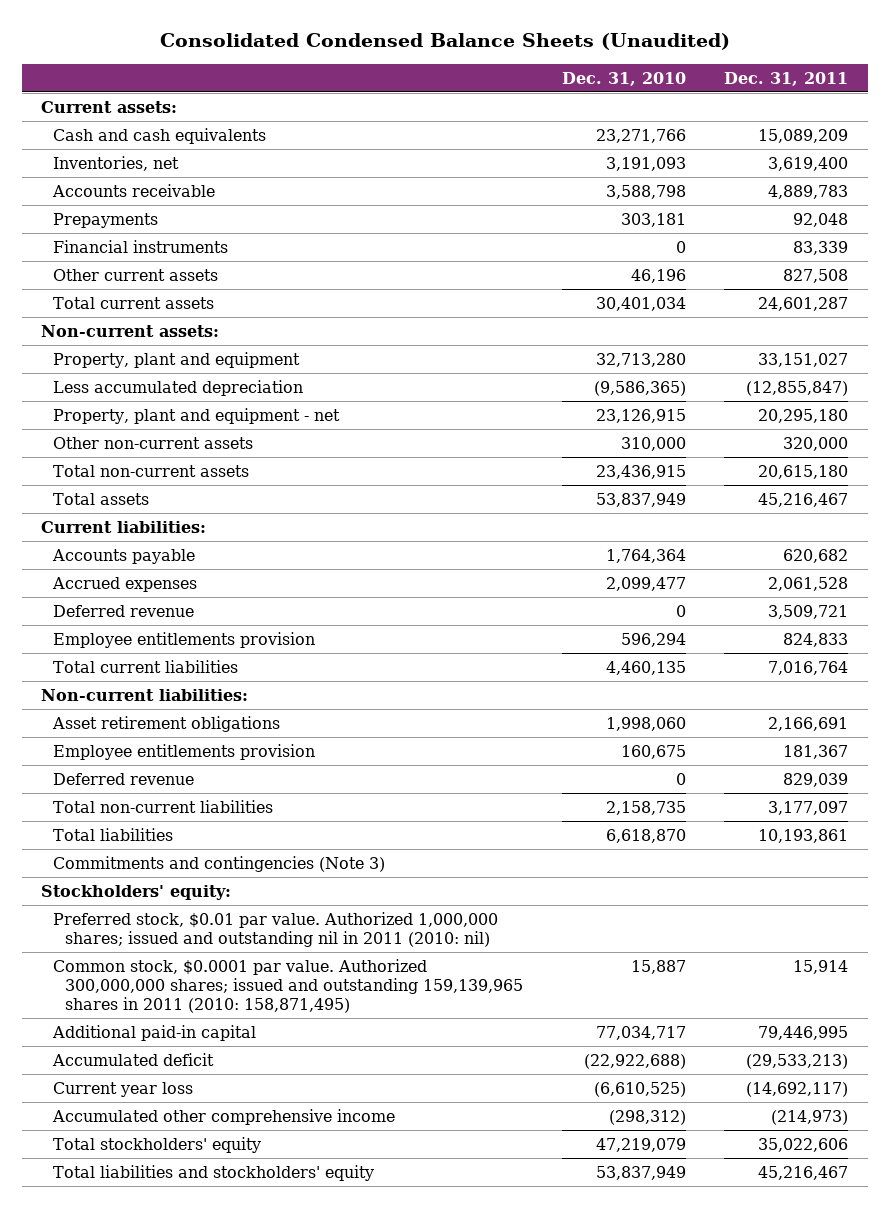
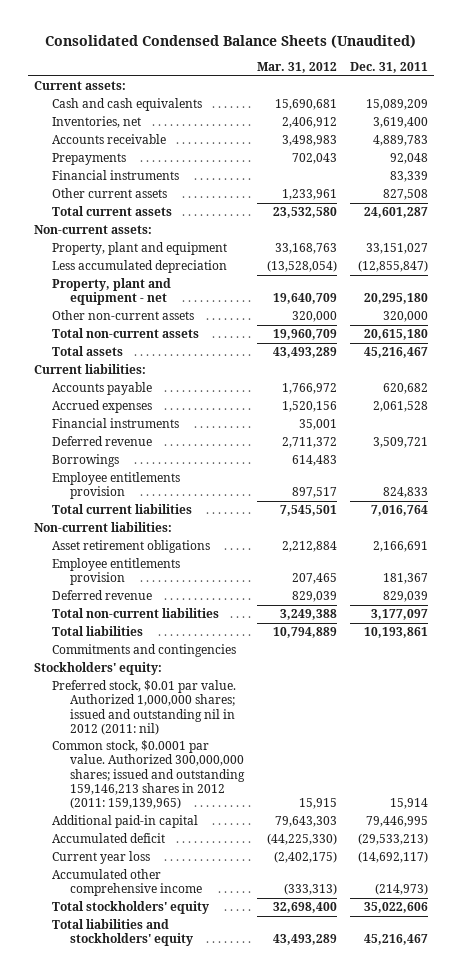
[561,71,686,86] Dec. 31, 2010 -> none
none -> [256,62,337,74] Mar. 31, 2012
none -> [52,418,180,429] Financial instruments
none -> [52,454,120,468] Borrowings
[53,856,386,873] Commitments and contingencies (Note 3) -> [52,644,237,658] Commitments and contingencies
[53,912,499,947] Preferred stock, $0.01 par value. Authorized 1,000,000 shares; issued and outstanding nil in 2011 (2010: nil) -> [52,680,237,735] Preferred stock, $0.01 par value. Authorized 1,000,000 shares; issued and outstanding nil in 2012 (2011: nil)
[53,959,524,1013] Common stock, $0.0001 par value. Authorized 300,000,000 shares; issued and outstanding 159,139,965 shares in 2011 (2010: 158,871,495) -> [52,740,246,810] Common stock, $0.0001 par value. Authorized 300,000,000 shares; issued and outstanding 159,146,213 shares in 2012 (2011: 159,139,965)

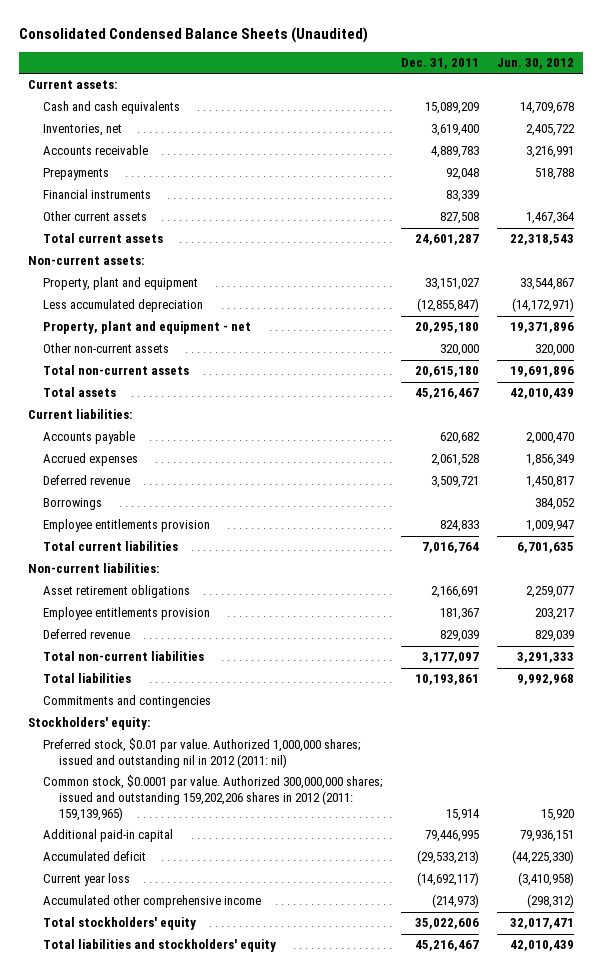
[256,62,337,74] Mar. 31, 2012 -> none
none -> [497,58,575,70] Jun. 30, 2012
[52,418,180,429] Financial instruments -> none
[52,740,246,810] Common stock, $0.0001 par value. Authorized 300,000,000 shares; issued and outstanding 159,146,213 shares in 2012 (2011: 159,139,965) -> [43,775,384,822] Common stock, $0.0001 par value. Authorized 300,000,000 shares; issued and outstanding 159,202,206 shares in 2012 (2011: 159,139,965)

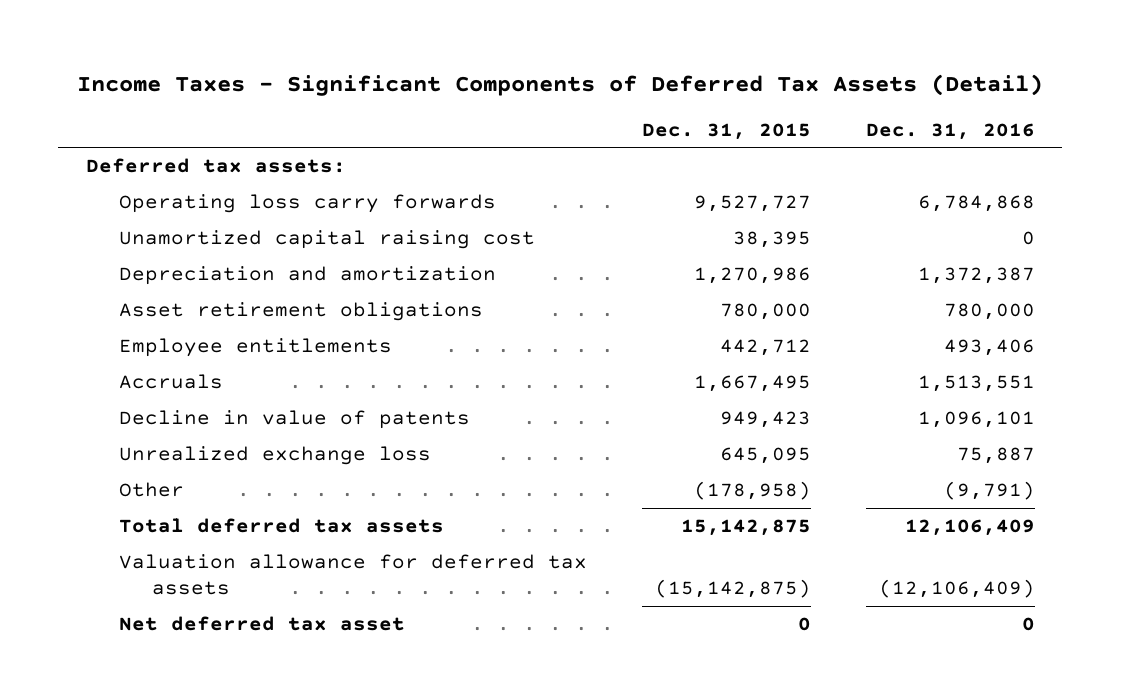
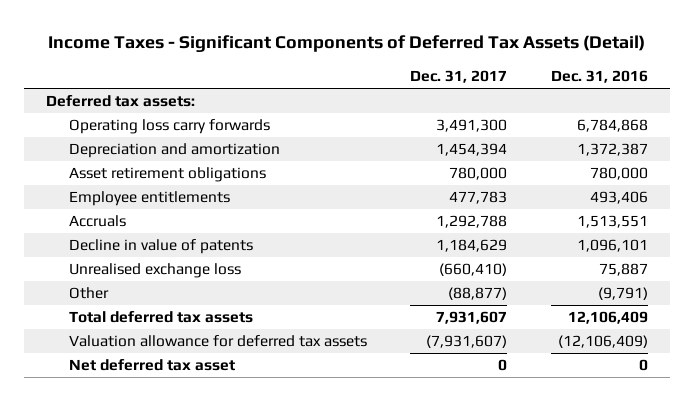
[641,122,811,140] Dec. 31, 2015 -> none
none -> [410,69,508,83] Dec. 31, 2017
[118,230,535,250] Unamortized capital raising cost -> none
[118,446,431,466] Unrealized exchange loss -> [68,263,241,279] Unrealised exchange loss

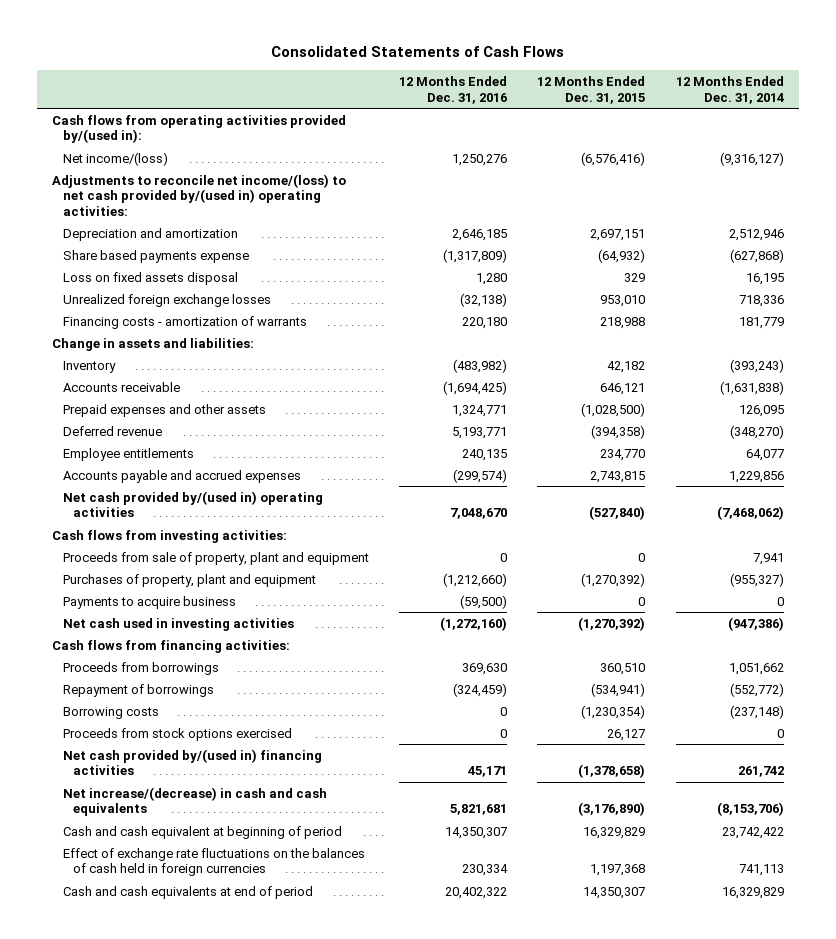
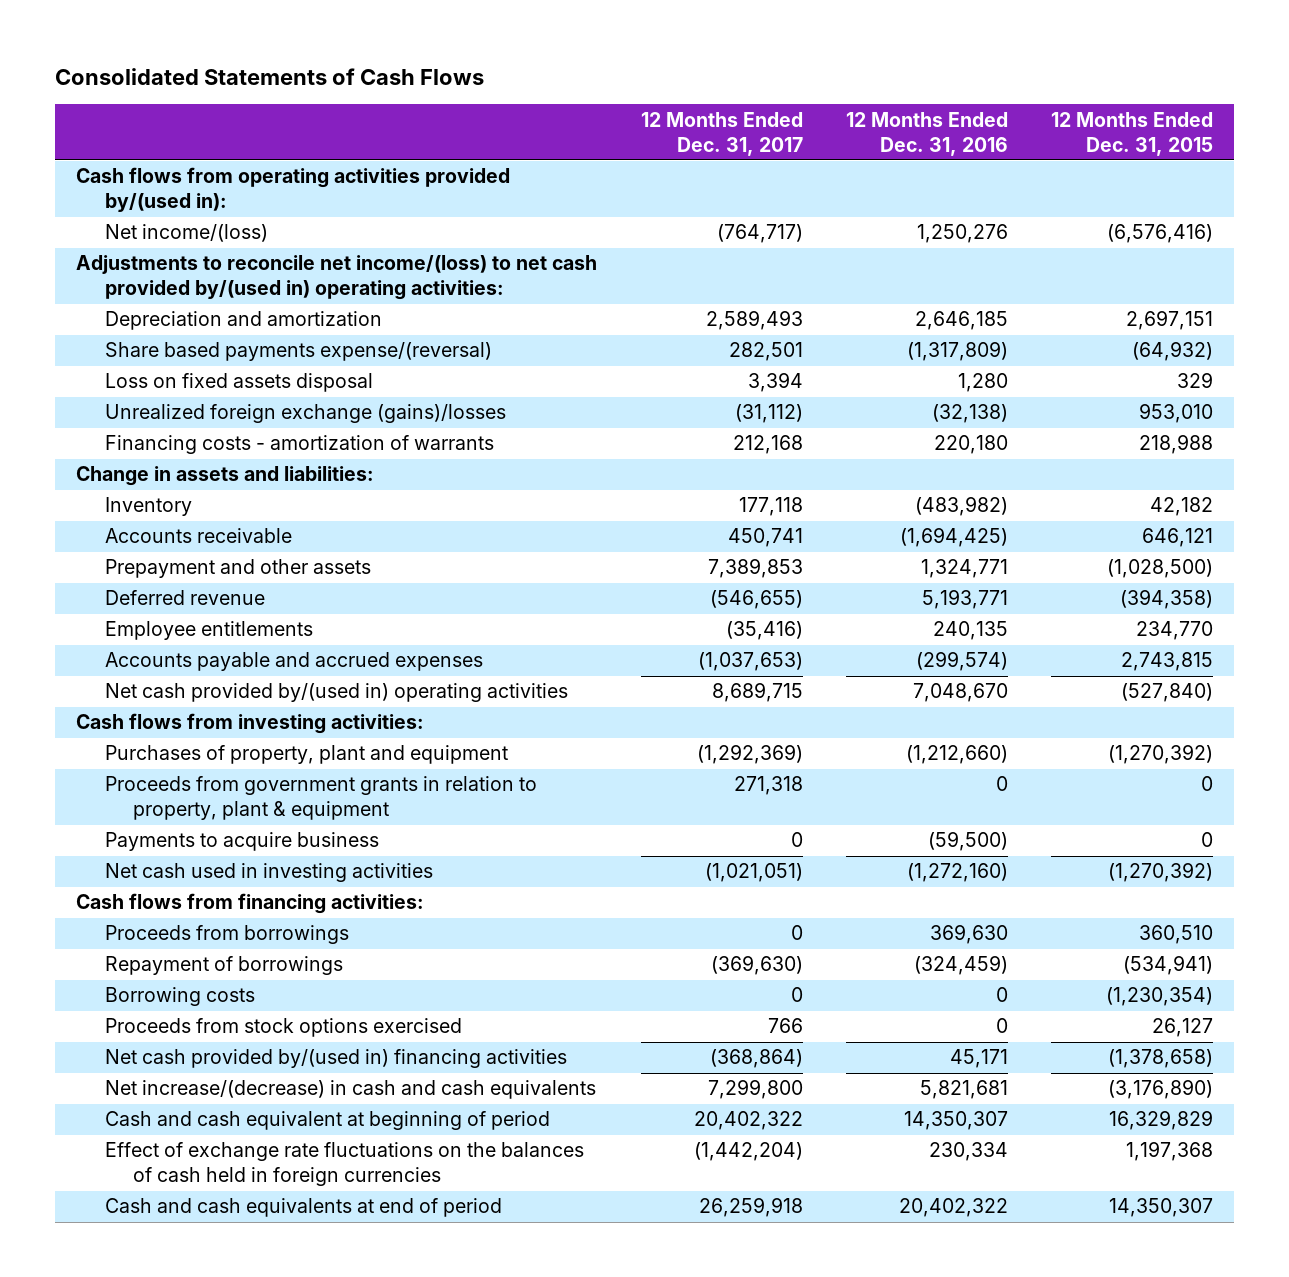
[675,76,784,104] 12 Months Ended Dec. 31, 2014 -> none
none -> [640,111,803,156] 12 Months Ended Dec. 31, 2017
[62,249,249,263] Share based payments expense -> [104,342,492,362] Share based payments expense/(reversal)
[62,293,271,307] Unrealized foreign exchange losses -> [104,404,506,424] Unrealized foreign exchange (gains)/losses
[62,403,266,417] Prepaid expenses and other assets -> [104,559,371,579] Prepayment and other assets
[62,551,369,565] Proceeds from sale of property, plant and equipment -> none
none -> [104,776,537,821] Proceeds from government grants in relation to property, plant & equipment

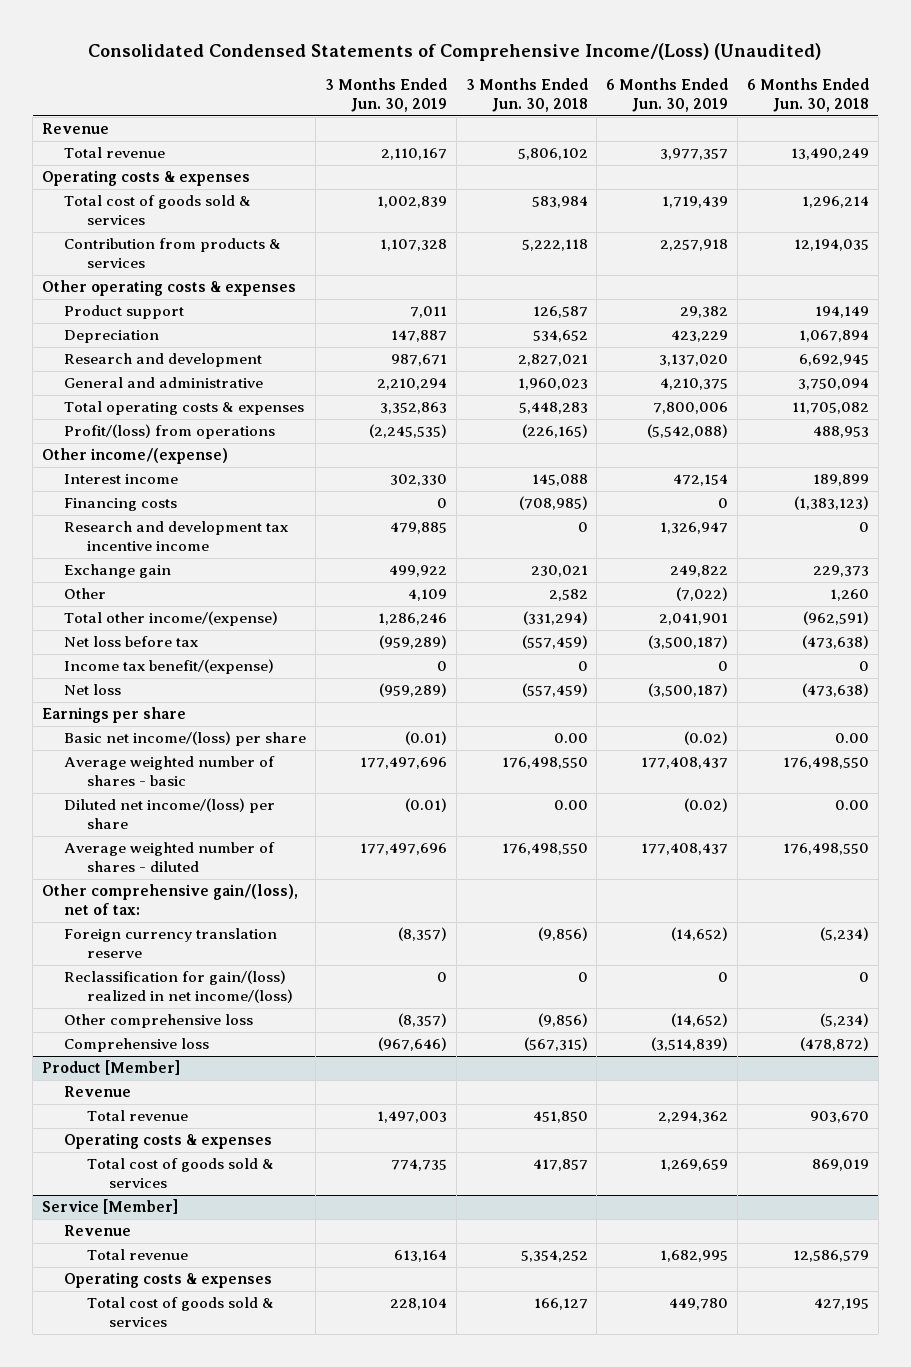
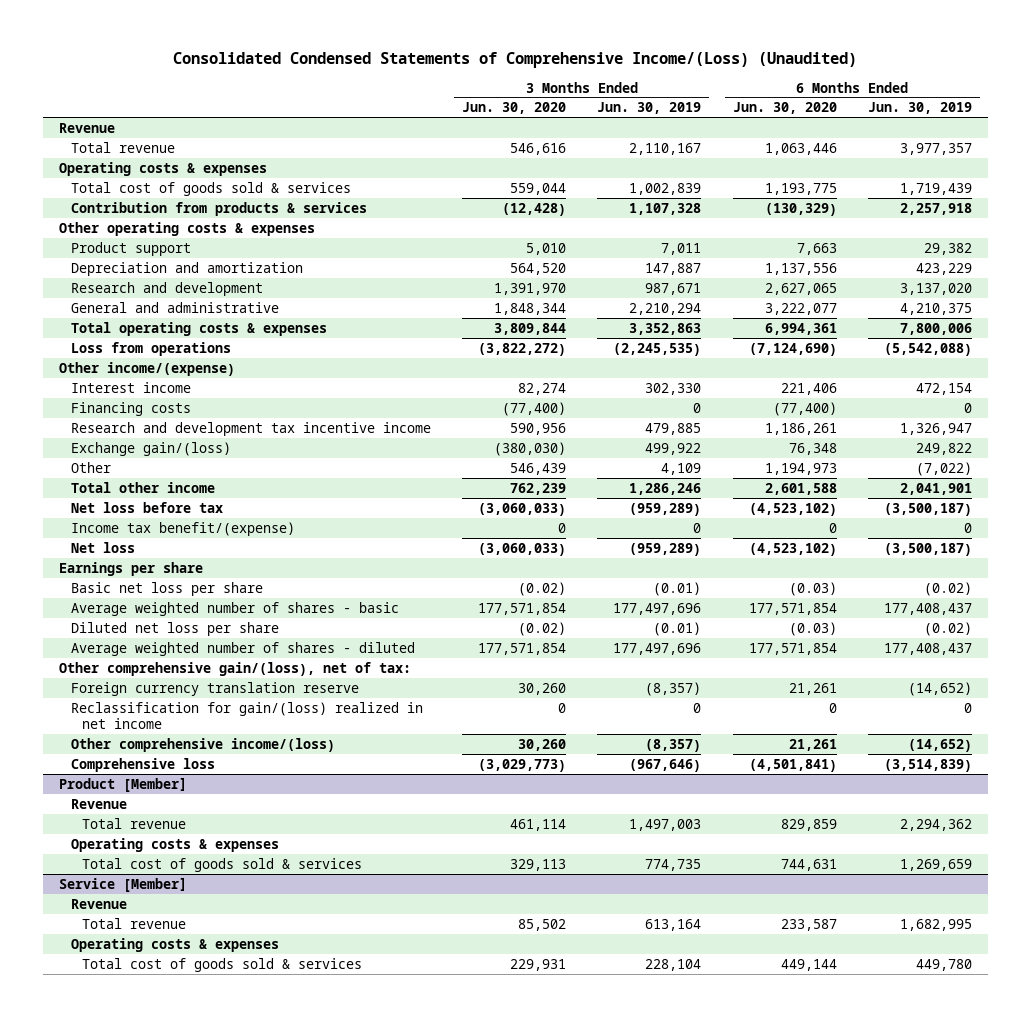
[465,78,588,113] 3 Months Ended Jun. 30, 2018 -> none
[746,78,869,113] 6 Months Ended Jun. 30, 2018 -> none
none -> [461,102,566,115] Jun. 30, 2020
none -> [732,102,837,115] Jun. 30, 2020
[64,330,160,344] Depreciation -> [70,261,303,276] Depreciation and amortization
[64,424,276,440] Profit/(loss) from operations -> [70,341,231,356] Loss from operations
[64,564,172,579] Exchange gain -> [70,441,231,456] Exchange gain/(loss)
[64,611,279,627] Total other income/(expense) -> [70,481,215,493] Total other income
[64,731,307,747] Basic net income/(loss) per share -> [70,581,263,596] Basic net loss per share
[64,798,276,830] Diluted net income/(loss) per share -> [70,621,279,636] Diluted net loss per share
[64,970,293,1004] Reclassification for gain/(loss) realized in net income/(loss) -> [70,701,423,729] Reclassification for gain/(loss) realized in net income
[64,1014,254,1029] Other comprehensive loss -> [70,737,335,752] Other comprehensive income/(loss)

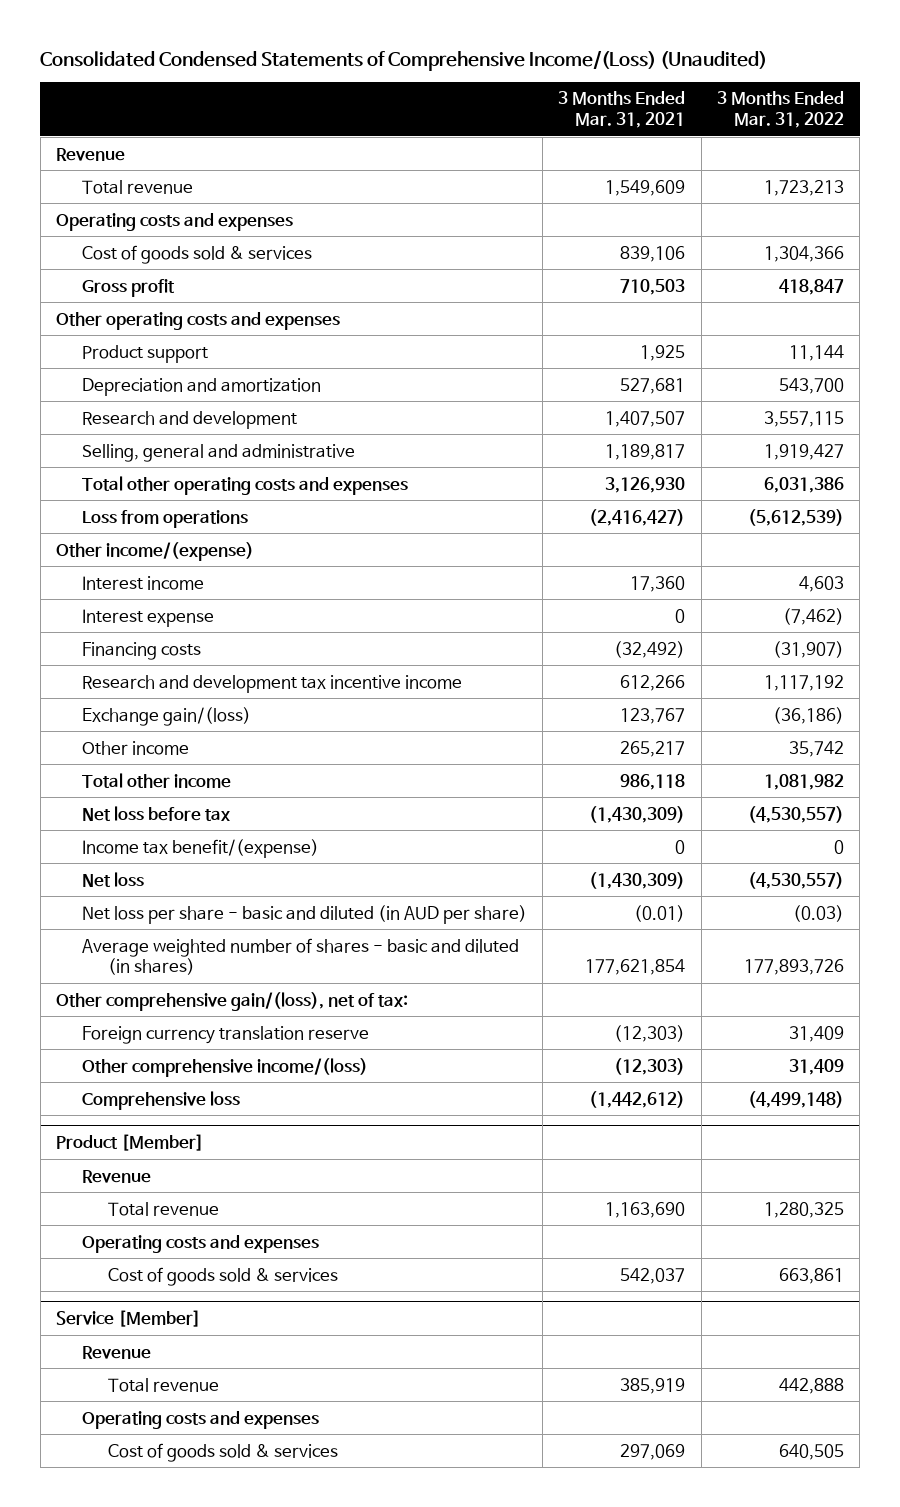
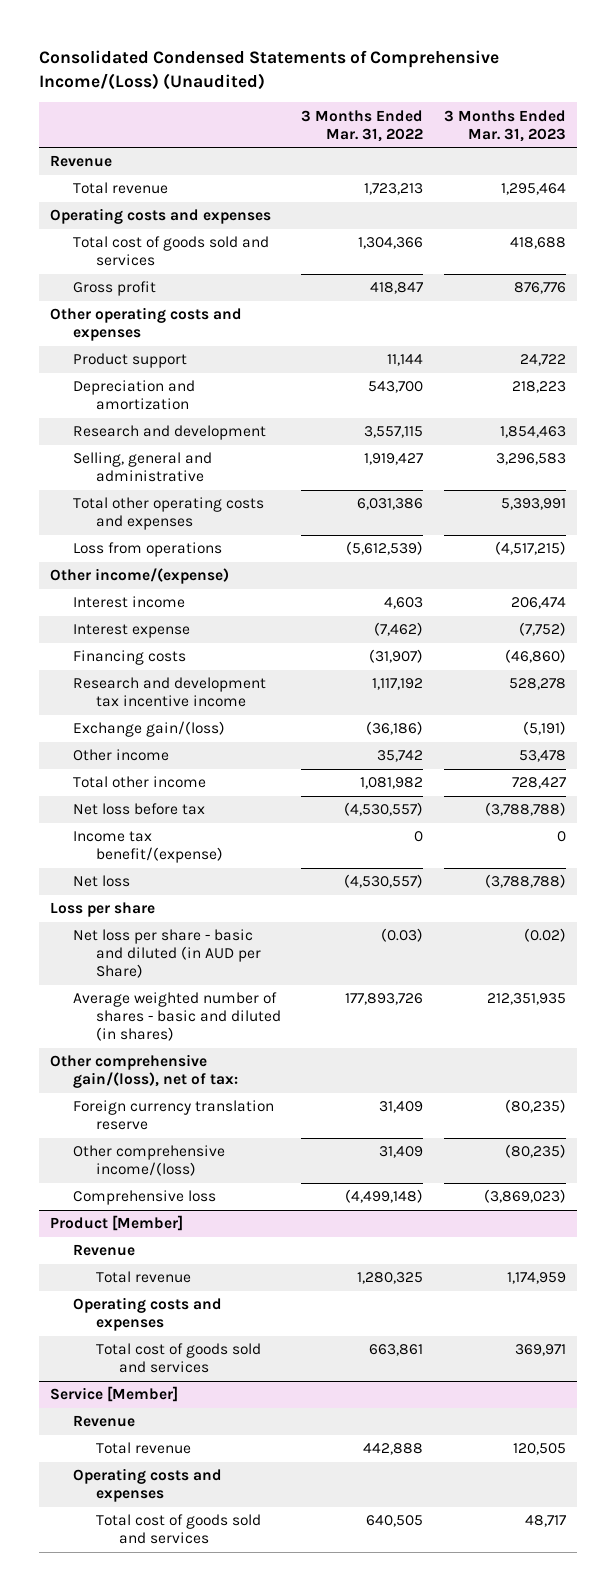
[558,91,686,128] 3 Months Ended Mar. 31, 2021 -> none
none -> [444,109,567,142] 3 Months Ended Mar. 31, 2023
[81,244,312,264] Cost of goods sold & services -> [72,236,269,267] Total cost of goods sold and services
none -> [49,902,155,918] Loss per share
[81,904,527,924] Net loss per share - basic and diluted (in AUD per share) -> [72,929,261,978] Net loss per share - basic and diluted (in AUD per Share)
[108,1266,339,1286] Cost of goods sold & services -> [95,1343,261,1374] Total cost of goods sold and services
[108,1442,339,1462] Cost of goods sold & services -> [95,1514,261,1545] Total cost of goods sold and services

